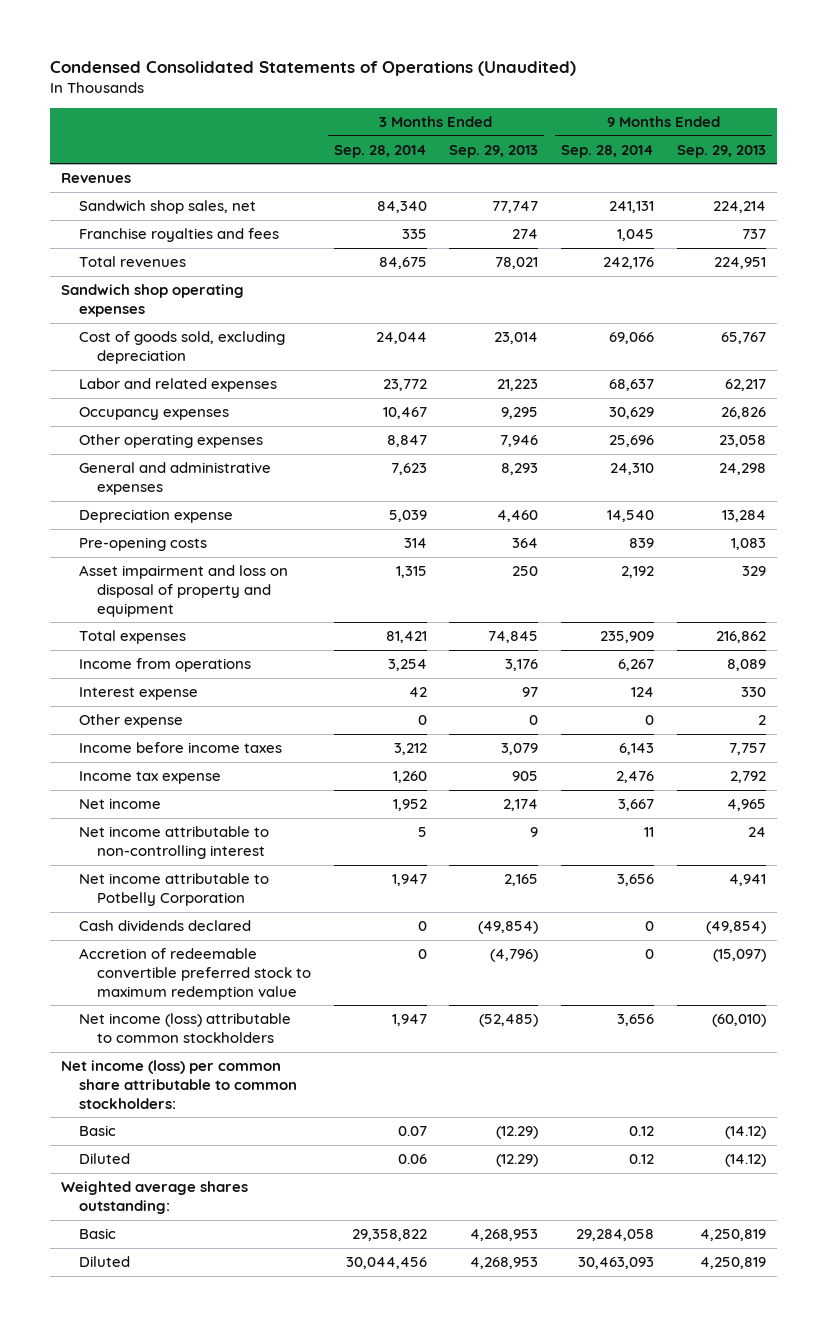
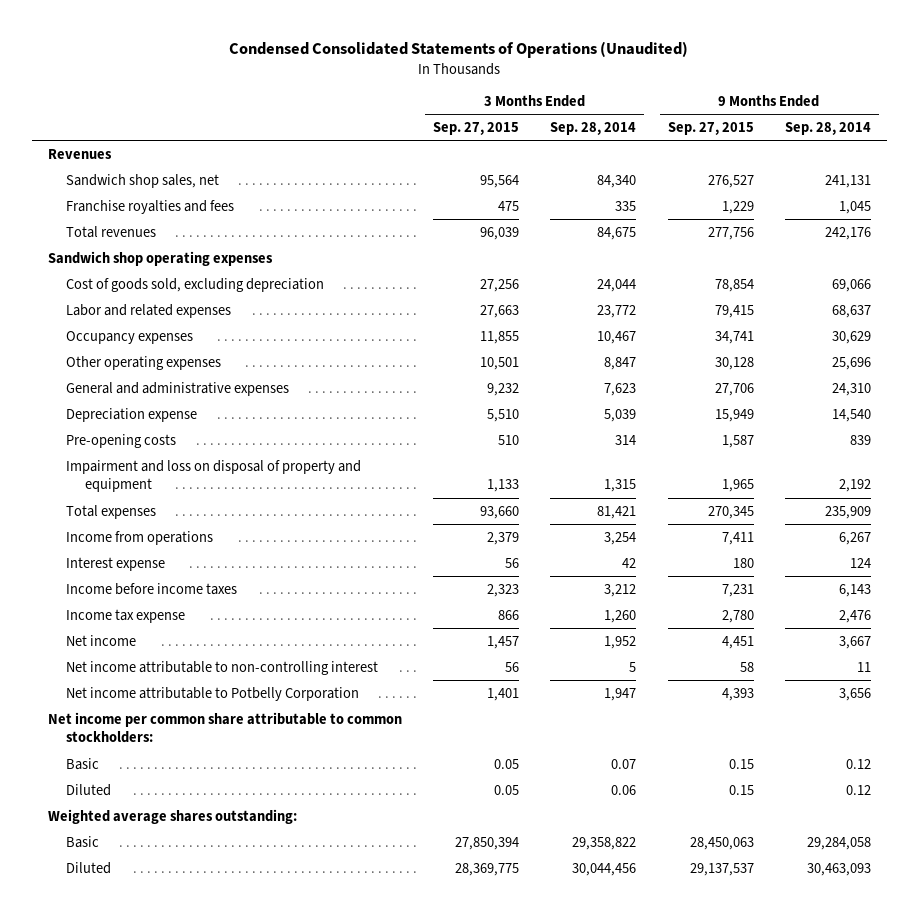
[449,144,539,158] Sep. 29, 2013 -> none
[676,144,766,158] Sep. 29, 2013 -> none
none -> [433,122,520,136] Sep. 27, 2015
none -> [667,122,754,136] Sep. 27, 2015
[78,565,288,617] Asset impairment and loss on disposal of property and equipment -> [66,459,362,493] Impairment and loss on disposal of property and equipment
[78,714,183,729] Other expense -> none
[78,920,251,932] Cash dividends declared -> none
[78,948,311,1000] Accretion of redeemable convertible preferred stock to maximum redemption value -> none
[78,1013,291,1043] Net income (loss) attributable to common stockholders -> none
[60,1060,297,1109] Net income (loss) per common share attributable to common stockholders: -> [47,711,402,744] Net income per common share attributable to common stockholders:

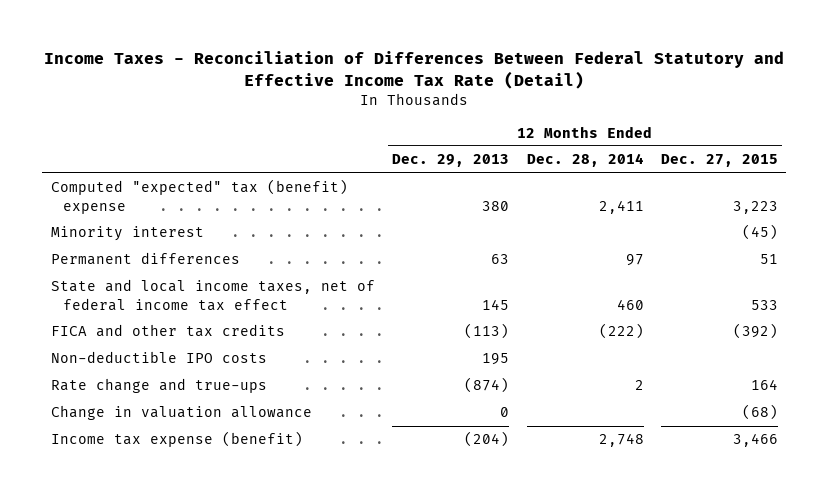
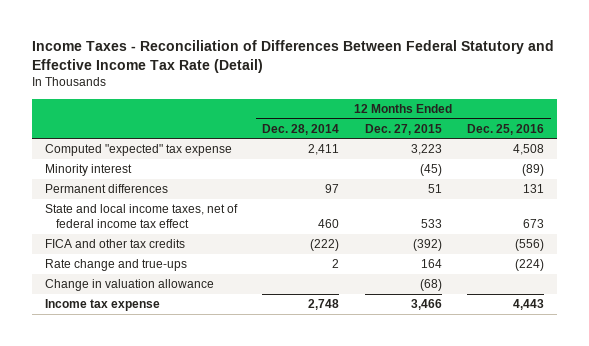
[392,154,510,168] Dec. 29, 2013 -> none
none -> [467,123,545,135] Dec. 25, 2016
[50,179,348,214] Computed "expected" tax (benefit) expense -> [44,144,232,157] Computed "expected" tax expense
[50,351,267,364] Non-deductible IPO costs -> none
[50,431,303,448] Income tax expense (benefit) -> [44,299,160,312] Income tax expense

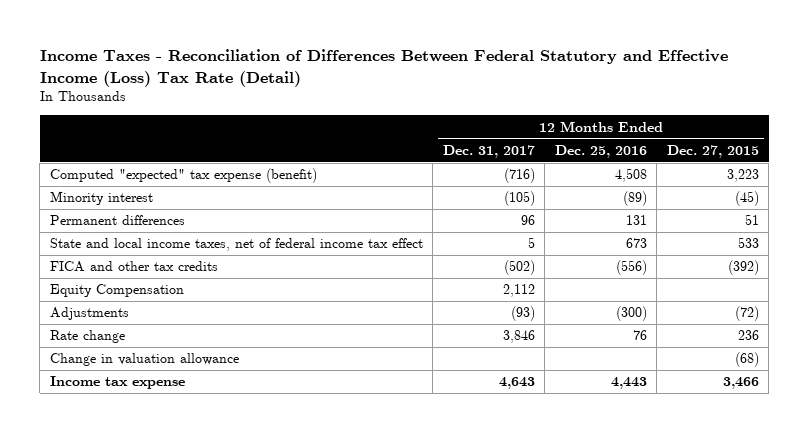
[32,40,555,73] Income Taxes - Reconciliation of Differences Between Federal Statutory and Effective Income Tax Rate (Detail) -> [39,49,728,87] Income Taxes - Reconciliation of Differences Between Federal Statutory and Effective Income (Loss) Tax Rate (Detail)
[262,123,340,135] Dec. 28, 2014 -> none
none -> [442,144,535,158] Dec. 31, 2017
[44,144,232,157] Computed "expected" tax expense -> [49,168,317,184] Computed "expected" tax expense (benefit)
[44,259,187,272] Rate change and true-ups -> none
none -> [49,284,184,298] Equity Compensation
none -> [49,307,129,321] Adjustments
none -> [49,330,125,344] Rate change

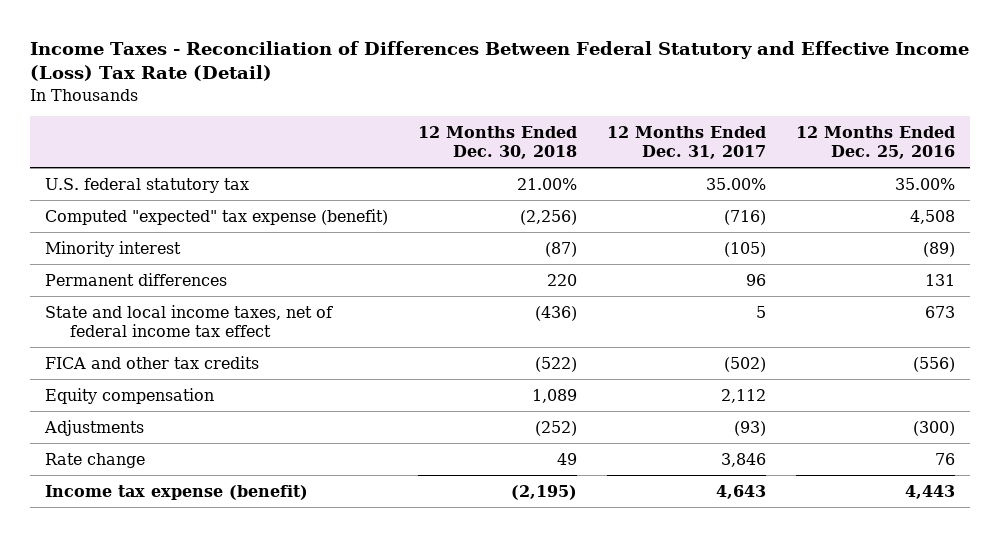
[666,144,759,158] Dec. 27, 2015 -> none
none -> [418,125,578,160] 12 Months Ended Dec. 30, 2018
none -> [45,177,250,193] U.S. federal statutory tax
[49,284,184,298] Equity Compensation -> [45,387,215,404] Equity compensation
[49,353,239,367] Change in valuation allowance -> none
[49,376,185,390] Income tax expense -> [45,484,309,500] Income tax expense (benefit)

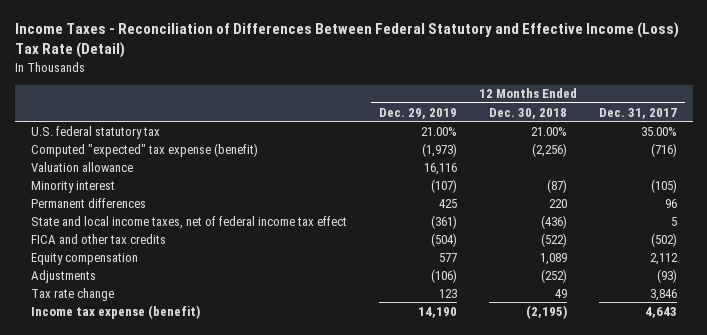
[795,125,955,160] 12 Months Ended Dec. 25, 2016 -> none
none -> [378,107,457,119] Dec. 29, 2019
none -> [30,161,133,172] Valuation allowance
[45,452,146,468] Rate change -> [30,287,114,301] Tax rate change

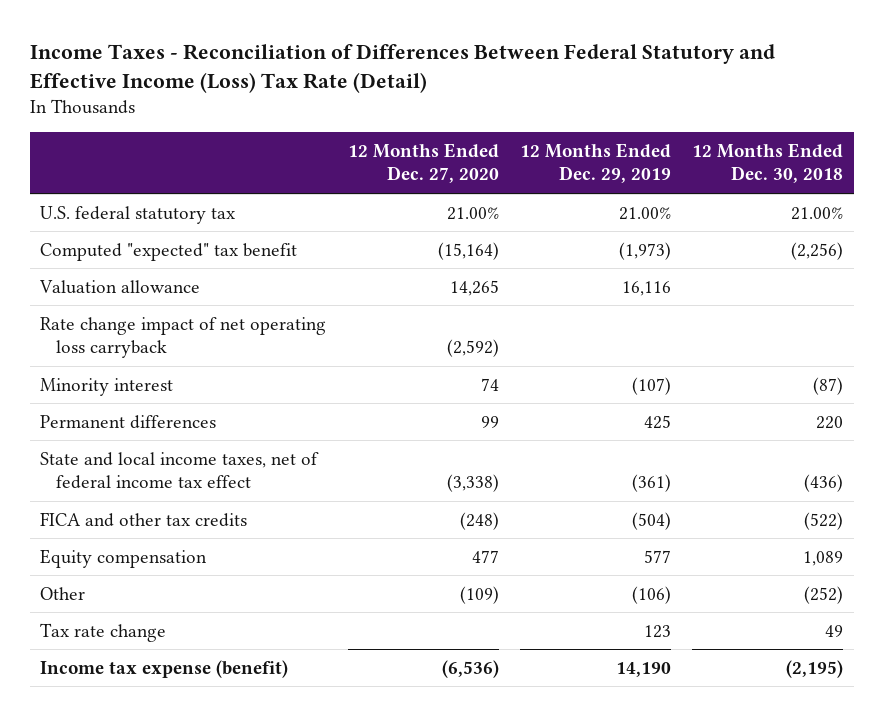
[598,107,677,119] Dec. 31, 2017 -> none
none -> [347,142,499,184] 12 Months Ended Dec. 27, 2020
[30,142,258,157] Computed "expected" tax expense (benefit) -> [40,242,298,261] Computed "expected" tax benefit
none -> [40,316,327,359] Rate change impact of net operating loss carryback
[30,269,96,283] Adjustments -> [40,586,86,600] Other

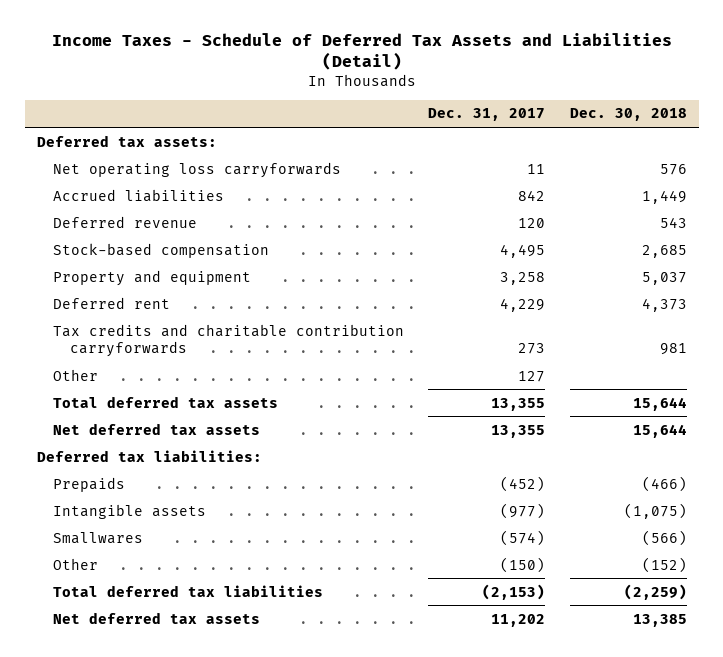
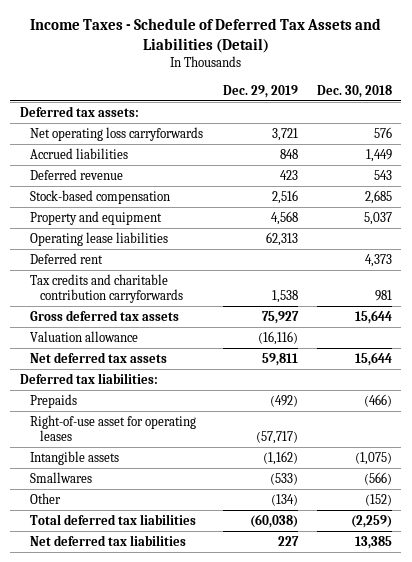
[428,108,546,122] Dec. 31, 2017 -> none
none -> [222,84,298,98] Dec. 29, 2019
none -> [30,231,169,246] Operating lease liabilities
[53,368,99,381] Other -> none
[53,395,279,408] Total deferred tax assets -> [30,309,180,321] Gross deferred tax assets
none -> [30,330,139,342] Valuation allowance
none -> [30,414,197,442] Right-of-use asset for operating leases
[53,611,261,624] Net deferred tax assets -> [30,534,187,546] Net deferred tax liabilities

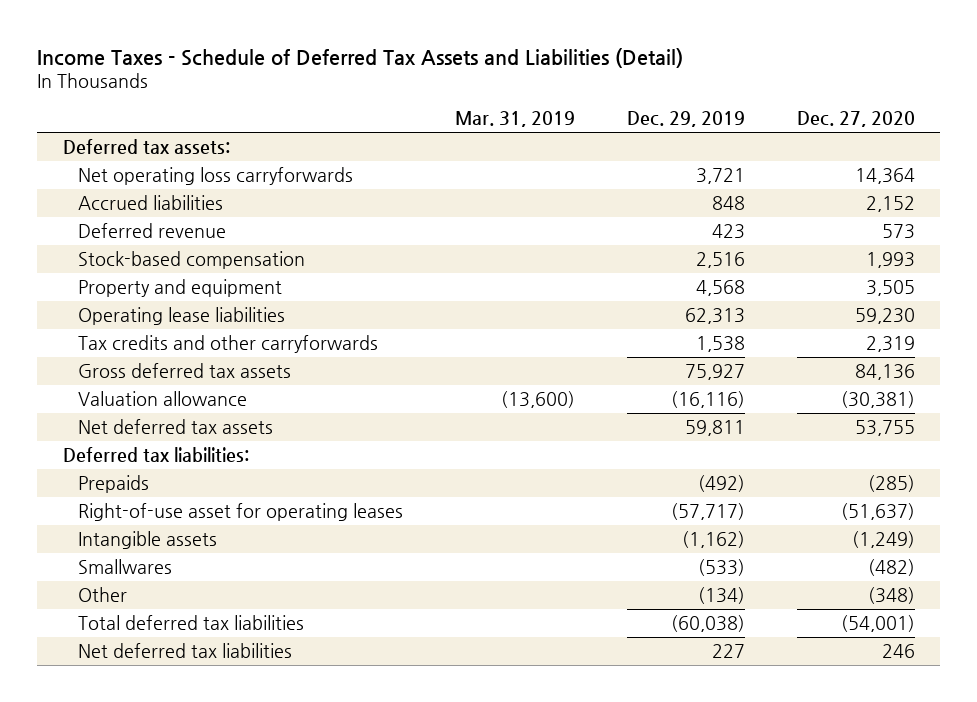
[316,84,392,98] Dec. 30, 2018 -> none
none -> [455,111,576,128] Mar. 31, 2019
none -> [796,111,915,128] Dec. 27, 2020
[30,252,104,264] Deferred rent -> none
[30,273,184,304] Tax credits and charitable contribution carryforwards -> [78,334,379,353] Tax credits and other carryforwards

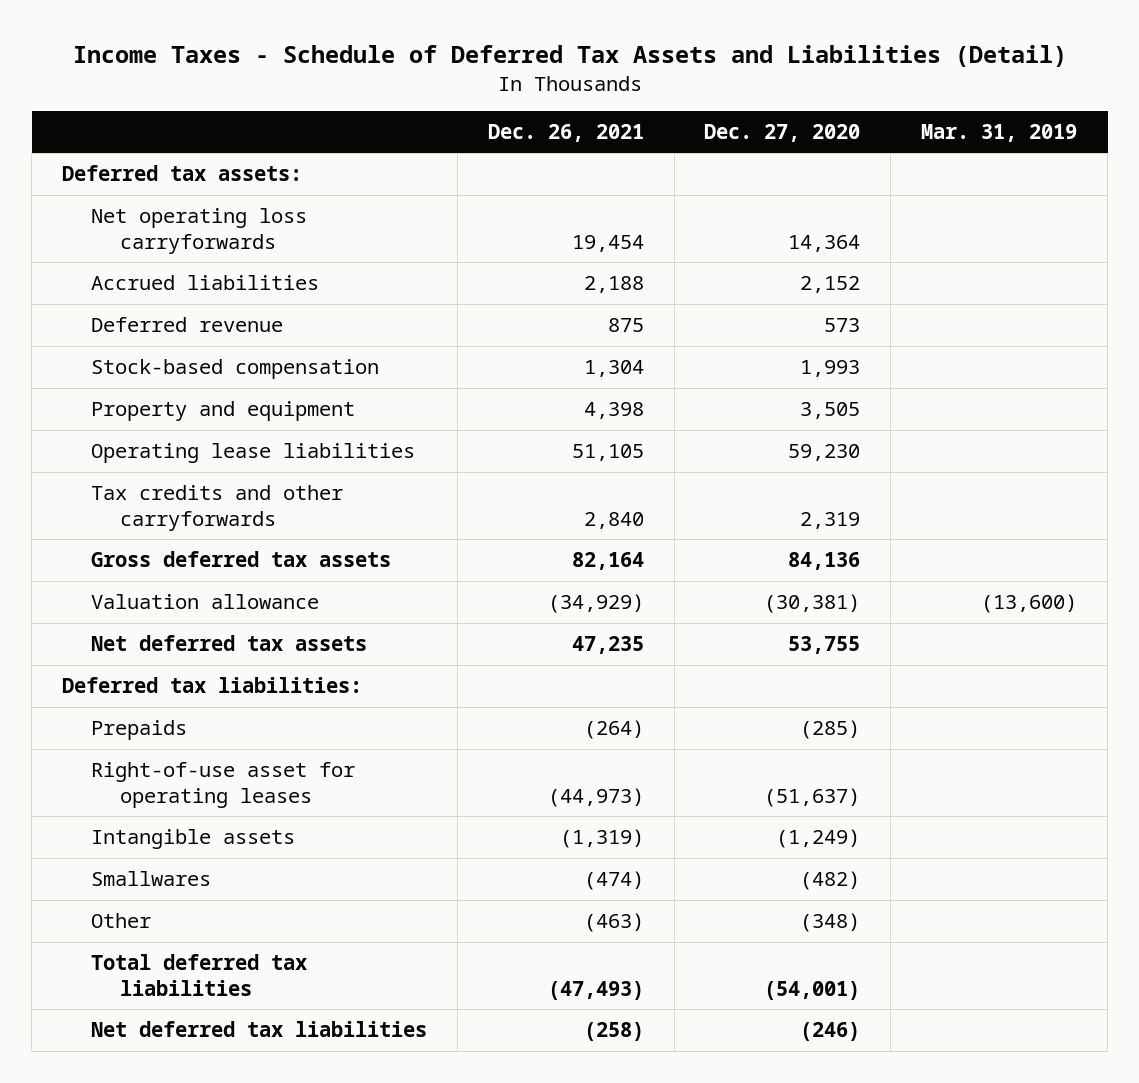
[626,111,745,128] Dec. 29, 2019 -> none
none -> [487,123,644,142] Dec. 26, 2021
[881,643,915,658] 246 -> [800,1022,861,1042] (246)

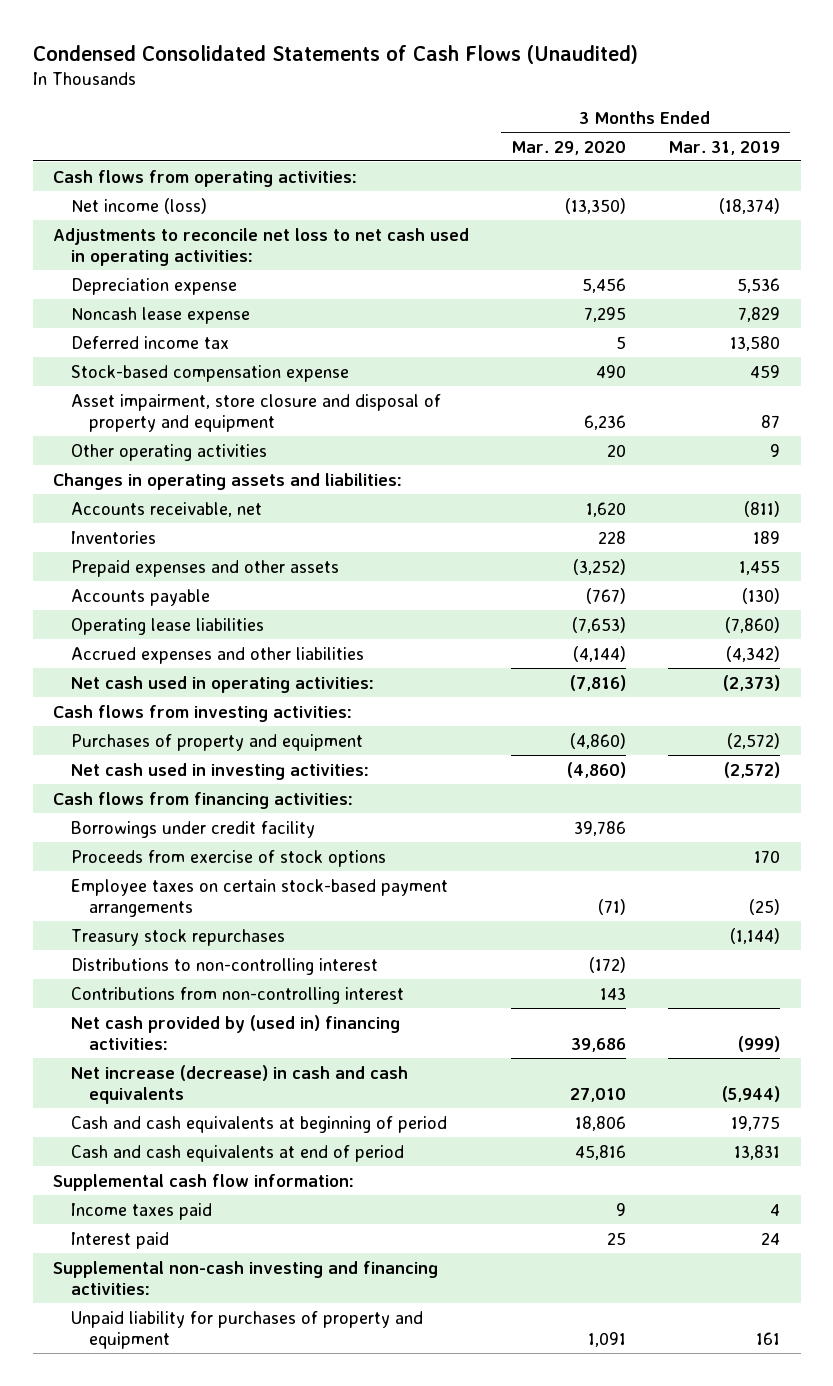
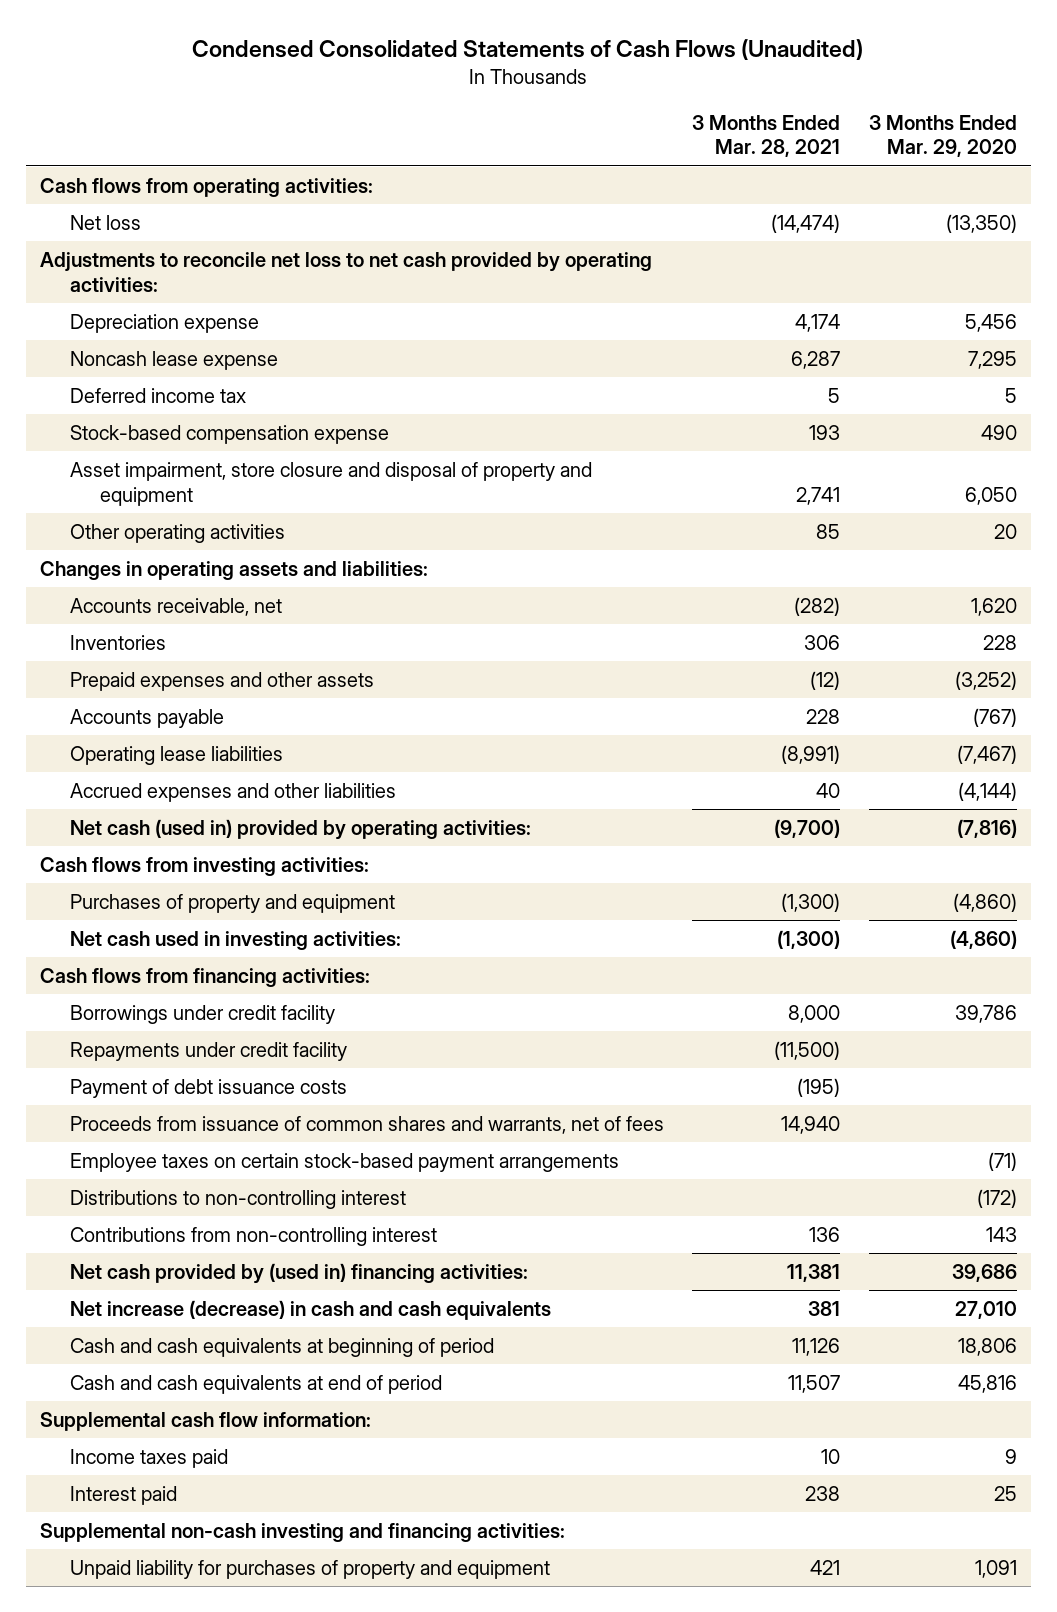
[667,140,780,155] Mar. 31, 2019 -> none
none -> [692,114,841,158] 3 Months Ended Mar. 28, 2021
[71,197,208,214] Net income (loss) -> [70,215,142,231] Net loss
[53,227,470,267] Adjustments to reconcile net loss to net cash used in operating activities: -> [39,252,652,292] Adjustments to reconcile net loss to net cash provided by operating activities:
[584,415,627,431] 6,236 -> [964,486,1017,505] 6,050
[572,616,627,633] (7,653) -> [956,745,1017,765] (7,467)
[71,675,375,693] Net cash used in operating activities: -> [70,819,532,841] Net cash (used in) provided by operating activities:
[71,849,387,867] Proceeds from exercise of stock options -> none
none -> [70,1042,348,1062] Repayments under credit facility
none -> [70,1079,348,1099] Payment of debt issuance costs
none -> [70,1116,665,1135] Proceeds from issuance of common shares and warrants, net of fees
[71,928,286,946] Treasury stock repurchases -> none

